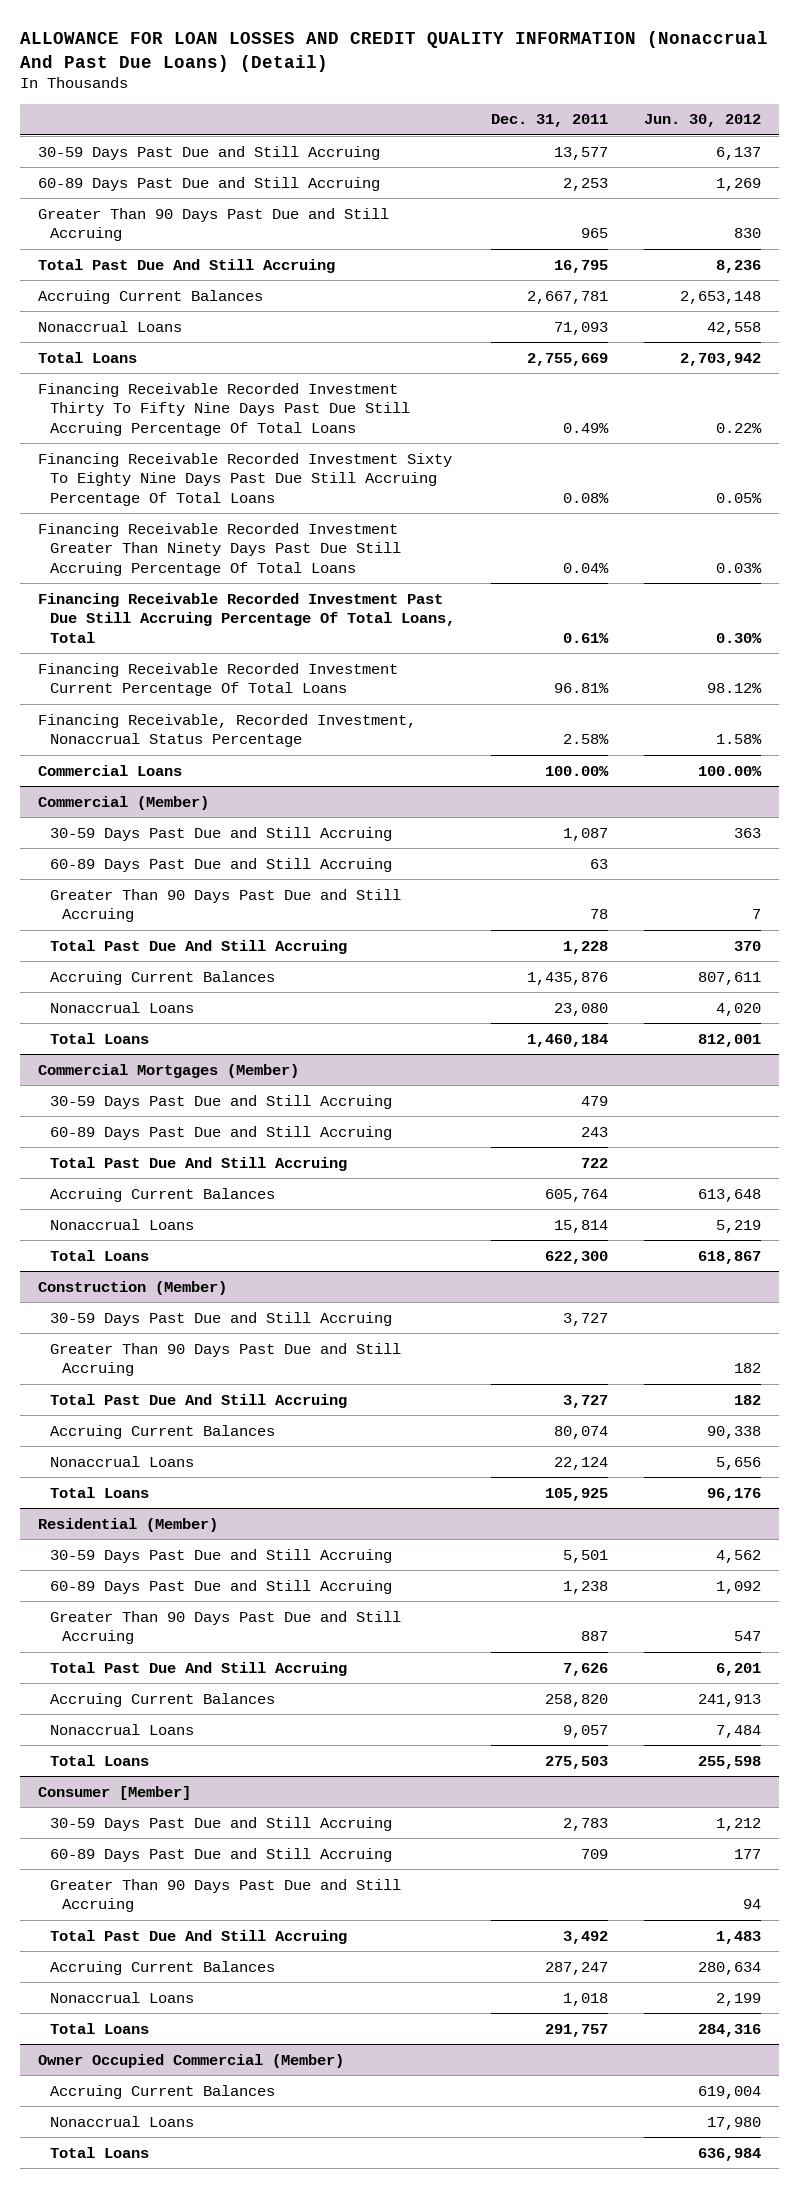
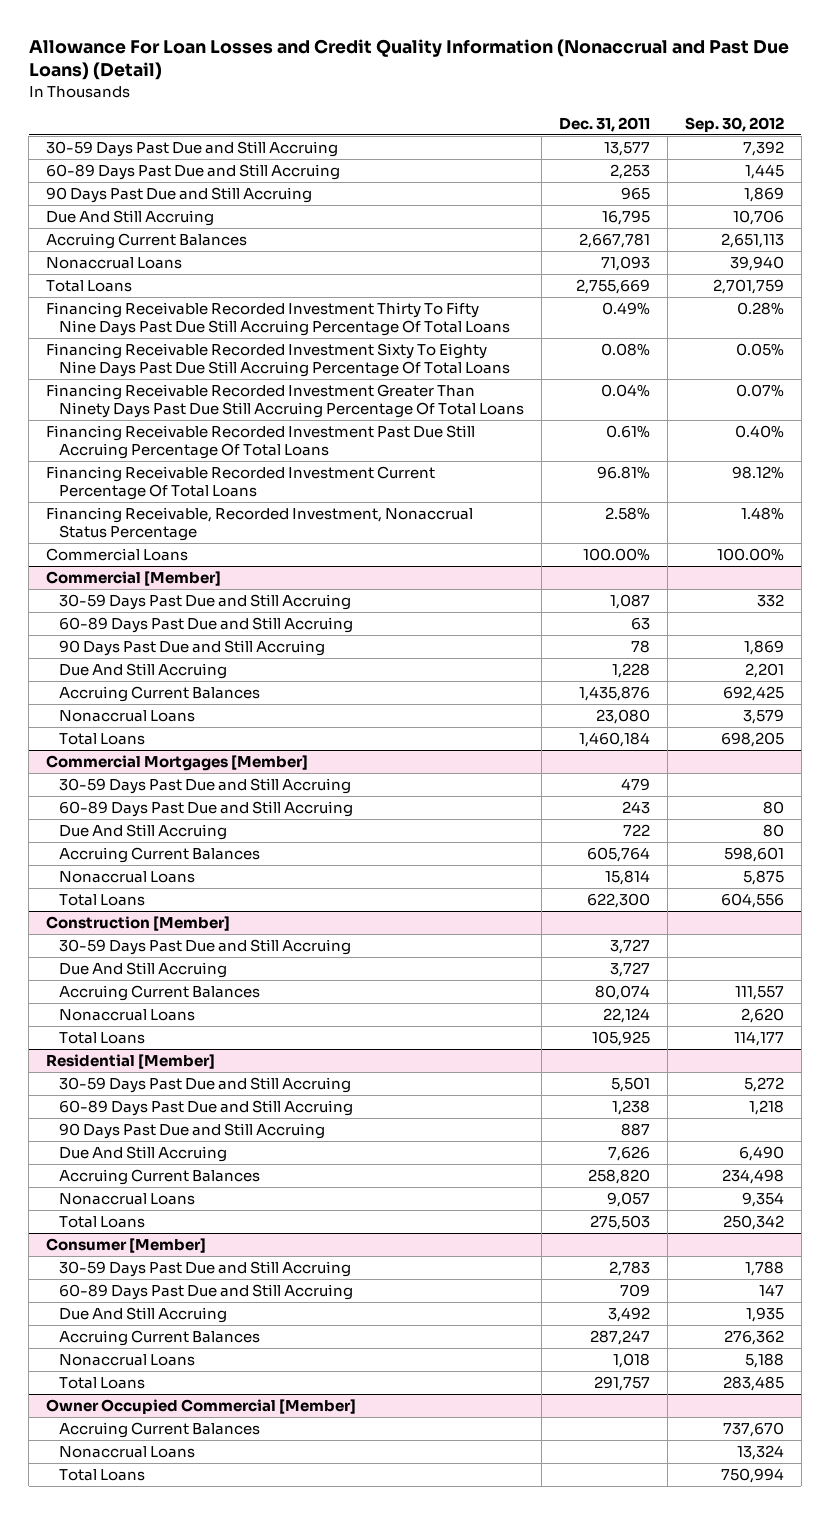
[19,30,768,72] ALLOWANCE FOR LOAN LOSSES AND CREDIT QUALITY INFORMATION (Nonaccrual And Past Due Loans) (Detail) -> [28,38,789,81] Allowance For Loan Losses and Credit Quality Information (Nonaccrual and Past Due Loans) (Detail)
[643,114,761,128] Jun. 30, 2012 -> none
none -> [685,116,785,132] Sep. 30, 2012
[37,207,389,242] Greater Than 90 Days Past Due and Still Accruing -> [46,187,313,204] 90 Days Past Due and Still Accruing
[37,258,335,273] Total Past Due And Still Accruing -> [46,210,215,227] Due And Still Accruing
[37,592,455,643] Financing Receivable Recorded Investment Past Due Still Accruing Percentage Of Total Loans, Total -> [46,425,476,460] Financing Receivable Recorded Investment Past Due Still Accruing Percentage Of Total Loans
[37,795,209,810] Commercial (Member) -> [46,571,222,587] Commercial [Member]
[49,888,401,923] Greater Than 90 Days Past Due and Still Accruing -> [59,640,326,657] 90 Days Past Due and Still Accruing
[49,939,347,954] Total Past Due And Still Accruing -> [59,663,228,680] Due And Still Accruing
[37,1063,299,1078] Commercial Mortgages (Member) -> [46,755,309,772] Commercial Mortgages [Member]
[49,1156,347,1171] Total Past Due And Still Accruing -> [59,824,228,841] Due And Still Accruing
[37,1280,227,1295] Construction (Member) -> [46,916,231,932] Construction [Member]
[49,1342,401,1377] Greater Than 90 Days Past Due and Still Accruing -> none
[49,1393,347,1408] Total Past Due And Still Accruing -> [59,962,228,979] Due And Still Accruing
[37,1517,218,1532] Residential (Member) -> [46,1054,216,1070] Residential [Member]
[49,1610,401,1645] Greater Than 90 Days Past Due and Still Accruing -> [59,1123,326,1140] 90 Days Past Due and Still Accruing
[49,1661,347,1676] Total Past Due And Still Accruing -> [59,1146,228,1163] Due And Still Accruing
[49,1878,401,1913] Greater Than 90 Days Past Due and Still Accruing -> none
[49,1929,347,1944] Total Past Due And Still Accruing -> [59,1307,228,1324] Due And Still Accruing
[37,2053,344,2068] Owner Occupied Commercial (Member) -> [46,1399,357,1415] Owner Occupied Commercial [Member]

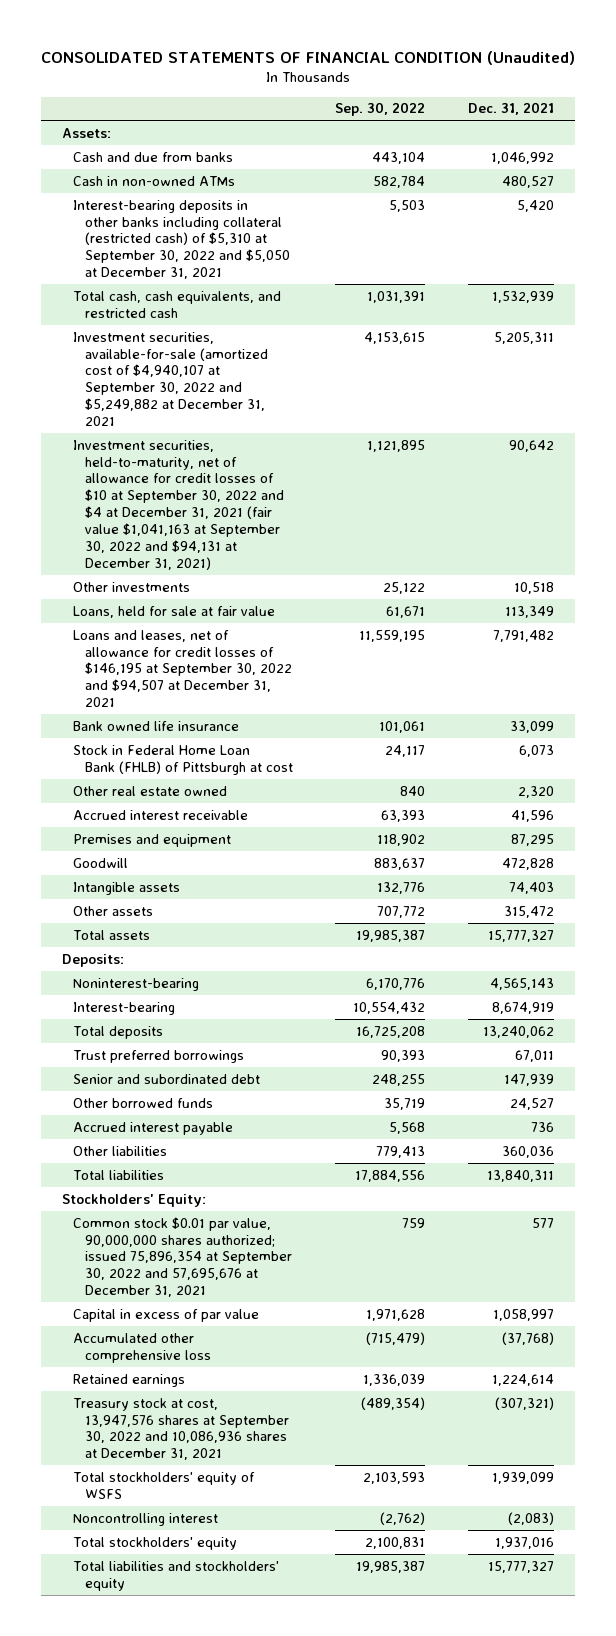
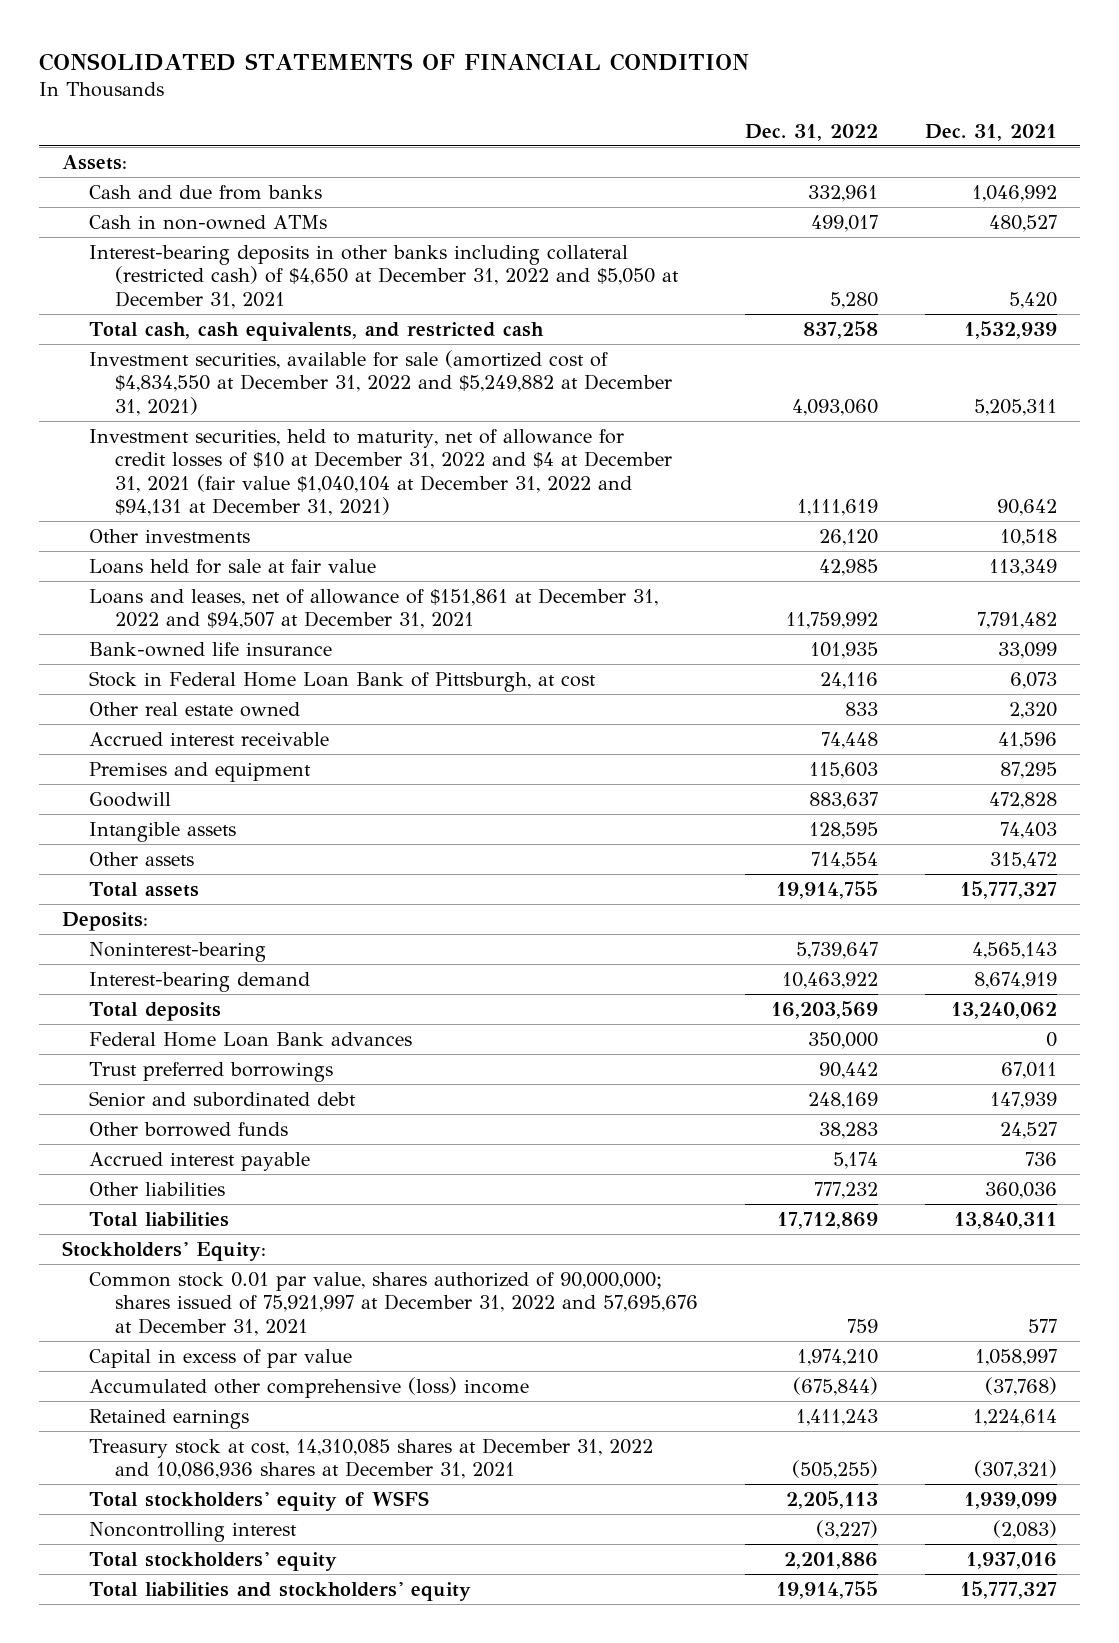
[40,50,575,65] CONSOLIDATED STATEMENTS OF FINANCIAL CONDITION (Unaudited) -> [38,52,749,71] CONSOLIDATED STATEMENTS OF FINANCIAL CONDITION
[335,102,426,117] Sep. 30, 2022 -> none
none -> [744,123,878,141] Dec. 31, 2022
[73,199,290,280] Interest-bearing deposits in other banks including collateral (restricted cash) of $5,310 at September 30, 2022 and $5,050 at December 31, 2021 -> [88,244,680,309] Interest-bearing deposits in other banks including collateral (restricted cash) of $4,650 at December 31, 2022 and $5,050 at December 31, 2021
[73,331,268,427] Investment securities, available-for-sale (amortized cost of $4,940,107 at September 30, 2022 and $5,249,882 at December 31, 2021 -> [88,349,673,416] Investment securities, available for sale (amortized cost of $4,834,550 at December 31, 2022 and $5,249,882 at December 31, 2021)
[73,439,284,570] Investment securities, held-to-maturity, net of allowance for credit losses of $10 at September 30, 2022 and $4 at December 31, 2021 (fair value $1,041,163 at September 30, 2022 and $94,131 at December 31, 2021) -> [88,428,673,517] Investment securities, held to maturity, net of allowance for credit losses of $10 at December 31, 2022 and $4 at December 31, 2021 (fair value $1,040,104 at December 31, 2022 and $94,131 at December 31, 2021)
[73,605,276,618] Loans, held for sale at fair value -> [88,558,376,574] Loans held for sale at fair value
[73,629,292,708] Loans and leases, net of allowance for credit losses of $146,195 at September 30, 2022 and $94,507 at December 31, 2021 -> [88,587,658,630] Loans and leases, net of allowance of $151,861 at December 31, 2022 and $94,507 at December 31, 2021
[73,720,240,731] Bank owned life insurance -> [88,641,332,657] Bank-owned life insurance
[73,744,293,775] Stock in Federal Home Loan Bank (FHLB) of Pittsburgh at cost -> [88,670,596,692] Stock in Federal Home Loan Bank of Pittsburgh, at cost
[73,1001,176,1015] Interest-bearing -> [88,971,310,992] Interest-bearing demand
none -> [88,1031,412,1047] Federal Home Loan Bank advances
[73,1216,292,1298] Common stock $0.01 par value, 90,000,000 shares authorized; issued 75,896,354 at September 30, 2022 and 57,695,676 at December 31, 2021 -> [88,1271,699,1336] Common stock 0.01 par value, shares authorized of 90,000,000; shares issued of 75,921,997 at December 31, 2022 and 57,695,676 at December 31, 2021
[73,1332,211,1363] Accumulated other comprehensive loss -> [88,1376,529,1398] Accumulated other comprehensive (loss) income
[73,1397,289,1461] Treasury stock at cost, 13,947,576 shares at September 30, 2022 and 10,086,936 shares at December 31, 2021 -> [88,1437,653,1480] Treasury stock at cost, 14,310,085 shares at December 31, 2022 and 10,086,936 shares at December 31, 2021

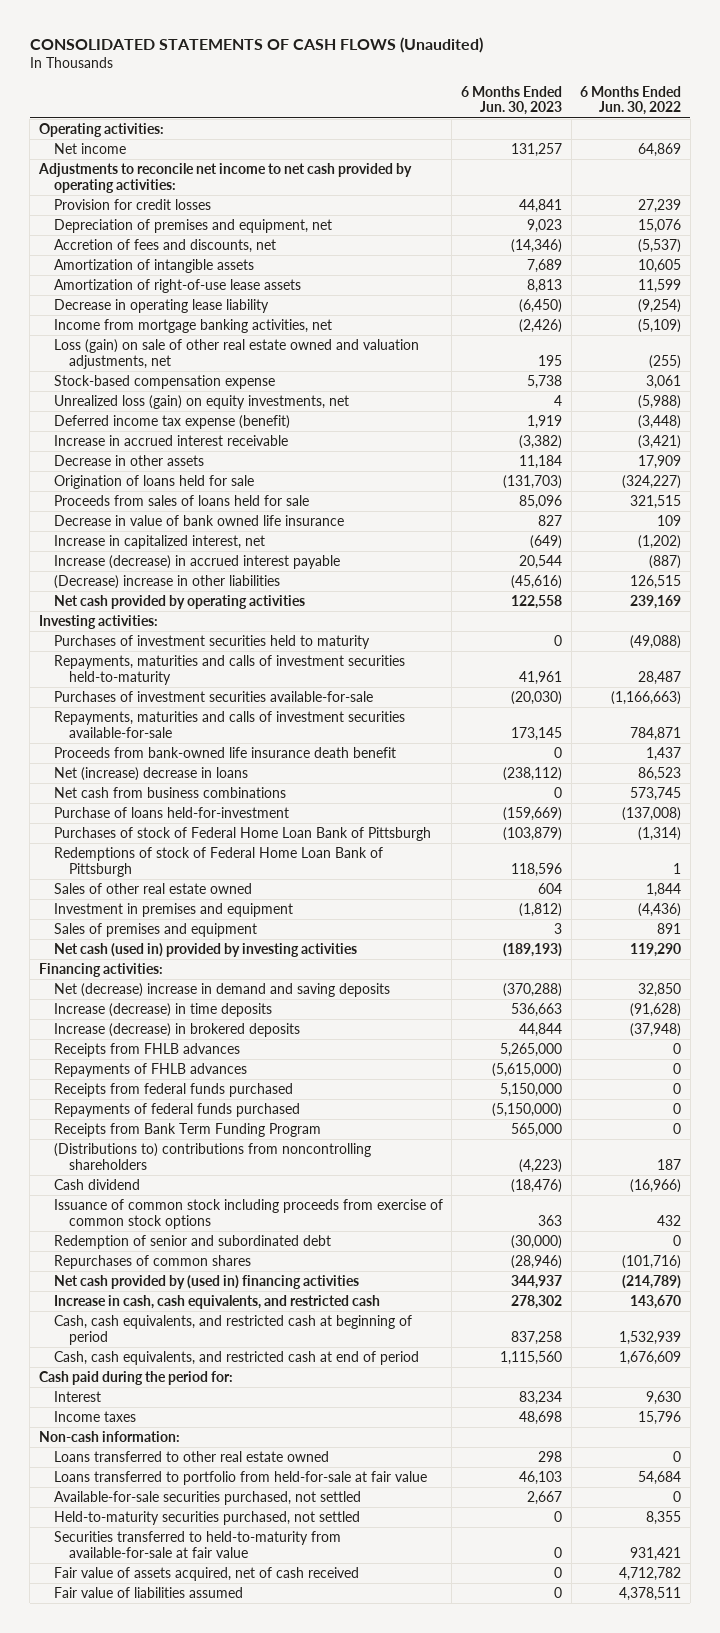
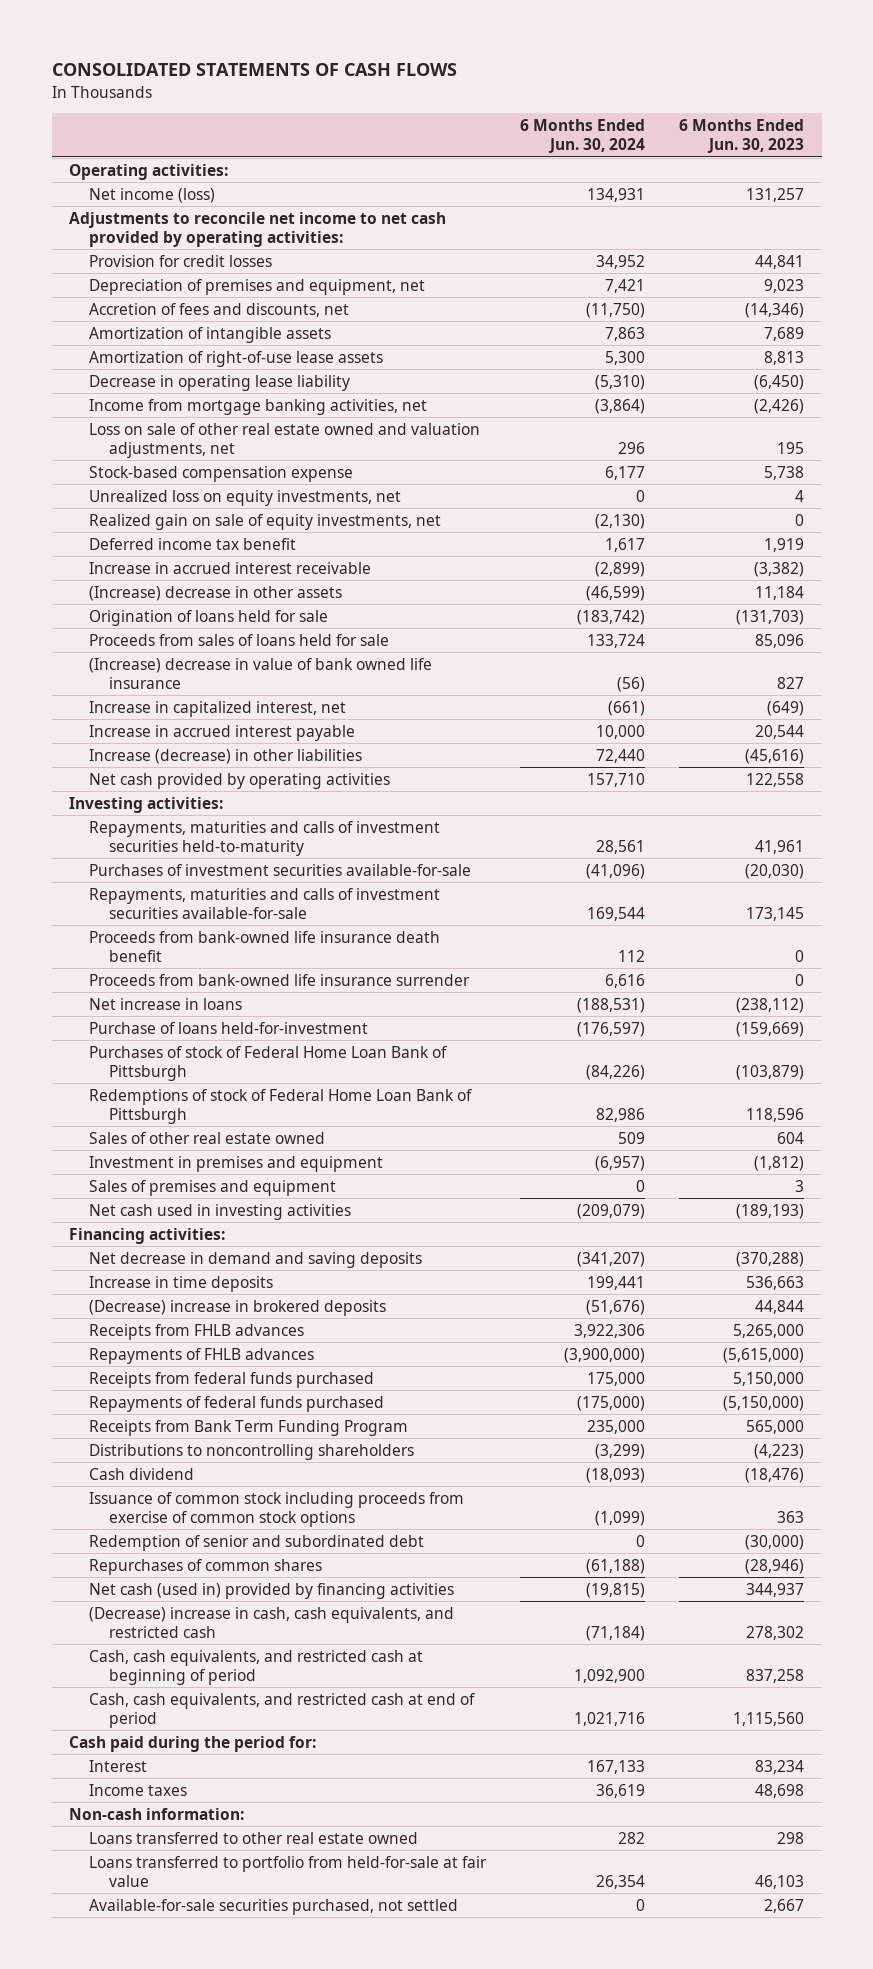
[29,37,483,54] CONSOLIDATED STATEMENTS OF CASH FLOWS (Unaudited) -> [51,63,457,77] CONSOLIDATED STATEMENTS OF CASH FLOWS
[580,85,682,116] 6 Months Ended Jun. 30, 2022 -> none
none -> [520,119,646,154] 6 Months Ended Jun. 30, 2024
[53,143,126,155] Net income -> [89,187,216,203] Net income (loss)
[53,339,419,369] Loss (gain) on sale of other real estate owned and valuation adjustments, net -> [89,422,481,458] Loss on sale of other real estate owned and valuation adjustments, net
[53,395,349,410] Unrealized loss (gain) on equity investments, net -> [89,489,402,506] Unrealized loss on equity investments, net
none -> [89,513,442,530] Realized gain on sale of equity investments, net
[53,415,290,430] Deferred income tax expense (benefit) -> [89,537,297,550] Deferred income tax benefit
[53,455,204,467] Decrease in other assets -> [89,585,343,601] (Increase) decrease in other assets
[53,515,344,527] Decrease in value of bank owned life insurance -> [89,657,433,689] (Increase) decrease in value of bank owned life insurance
[53,555,340,570] Increase (decrease) in accrued interest payable -> [89,724,356,741] Increase in accrued interest payable
[53,575,280,590] (Decrease) increase in other liabilities -> [89,748,363,764] Increase (decrease) in other liabilities
[53,635,370,650] Purchases of investment securities held to maturity -> none
[53,787,286,799] Net cash from business combinations -> none
none -> [89,973,471,986] Proceeds from bank-owned life insurance surrender
[53,767,248,782] Net (increase) decrease in loans -> [89,997,243,1010] Net increase in loans
[53,943,357,958] Net cash (used in) provided by investing activities -> [89,1203,352,1220] Net cash used in investing activities
[53,983,390,998] Net (decrease) increase in demand and saving deposits -> [89,1251,423,1268] Net decrease in demand and saving deposits
[53,1003,272,1018] Increase (decrease) in time deposits -> [89,1275,274,1292] Increase in time deposits
[53,1023,300,1038] Increase (decrease) in brokered deposits -> [89,1299,387,1316] (Decrease) increase in brokered deposits
[53,1143,371,1170] (Distributions to) contributions from noncontrolling shareholders -> [89,1443,415,1460] Distributions to noncontrolling shareholders
[53,1275,359,1290] Net cash provided by (used in) financing activities -> [89,1582,455,1599] Net cash (used in) provided by financing activities
[53,1295,380,1310] Increase in cash, cash equivalents, and restricted cash -> [89,1606,455,1638] (Decrease) increase in cash, cash equivalents, and restricted cash
[53,1511,360,1526] Held-to-maturity securities purchased, not settled -> none
[53,1531,341,1558] Securities transferred to held-to-maturity from available-for-sale at fair value -> none
[53,1567,359,1582] Fair value of assets acquired, net of cash received -> none
[53,1587,243,1599] Fair value of liabilities assumed -> none

